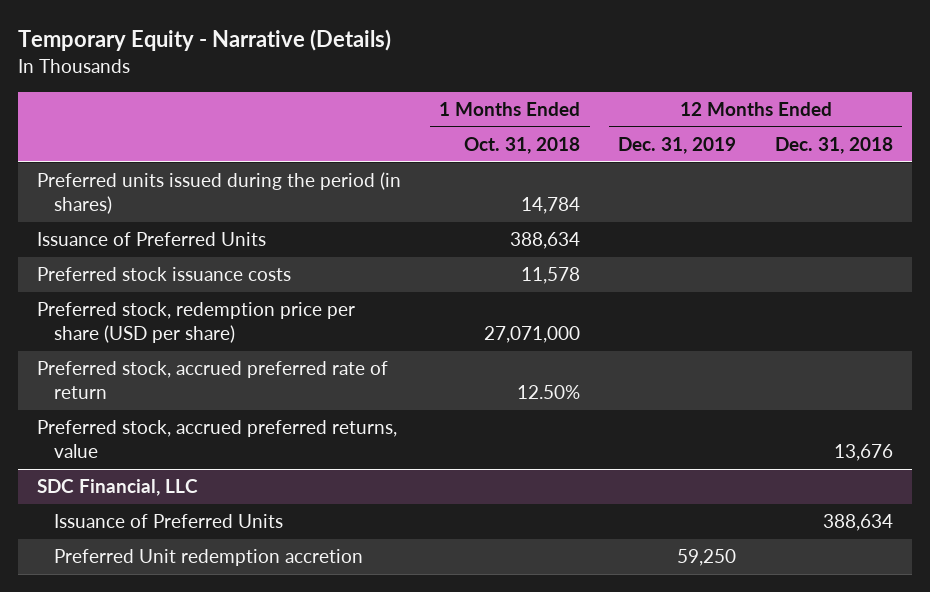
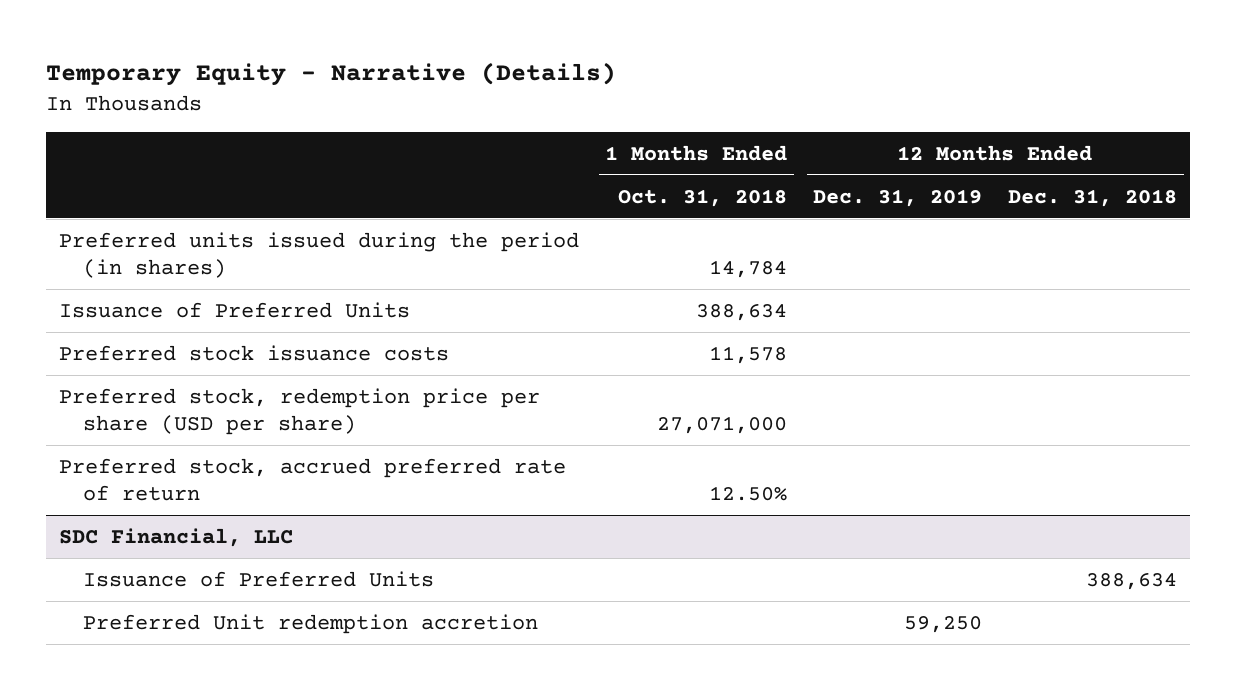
[36,420,397,458] Preferred stock, accrued preferred returns, value -> none

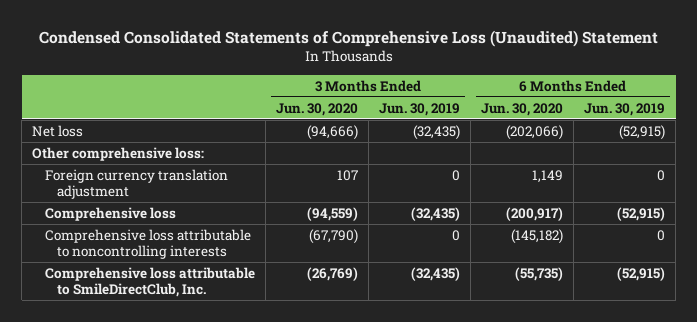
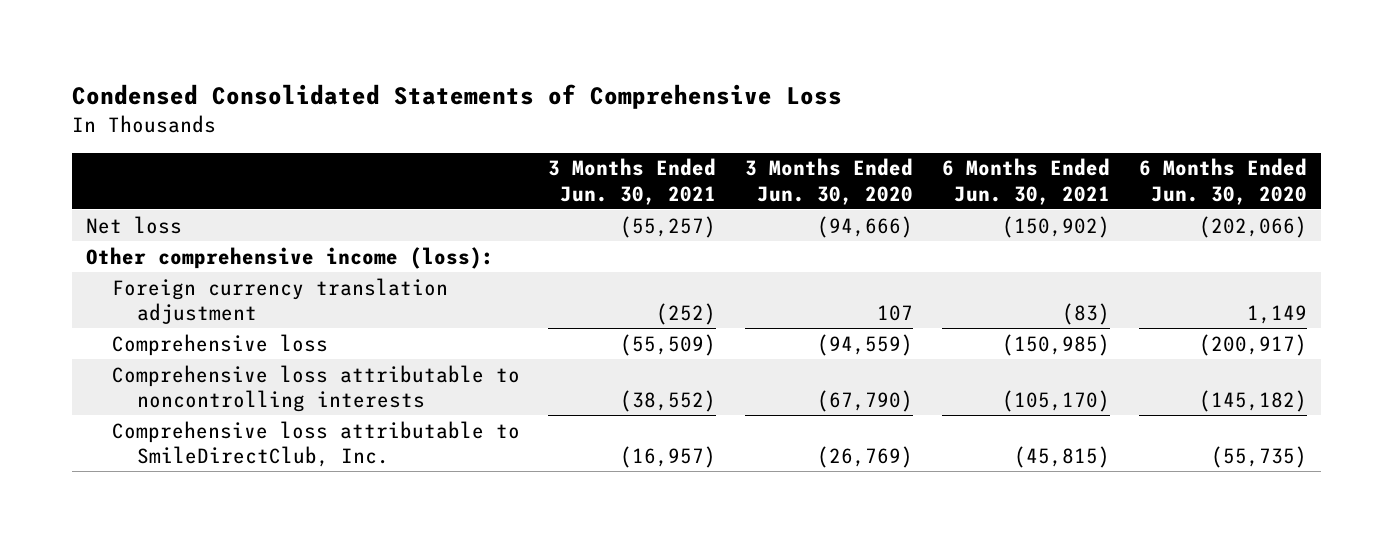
[38,29,658,47] Condensed Consolidated Statements of Comprehensive Loss (Unaudited) Statement -> [71,84,842,110] Condensed Consolidated Statements of Comprehensive Loss
[378,102,460,116] Jun. 30, 2019 -> none
[584,102,666,116] Jun. 30, 2019 -> none
none -> [548,158,717,205] 3 Months Ended Jun. 30, 2021
none -> [941,158,1110,205] 6 Months Ended Jun. 30, 2021
[32,146,205,161] Other comprehensive loss: -> [86,246,495,269] Other comprehensive income (loss):

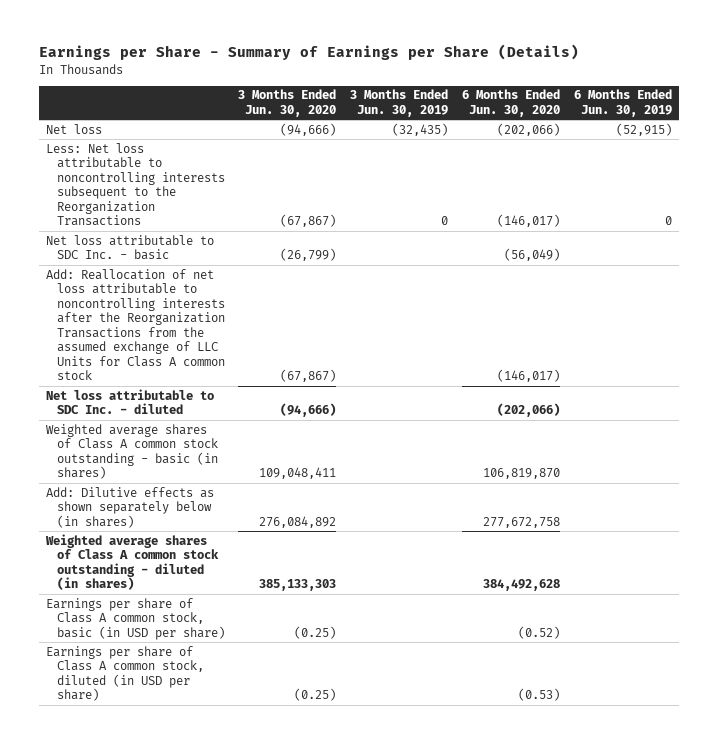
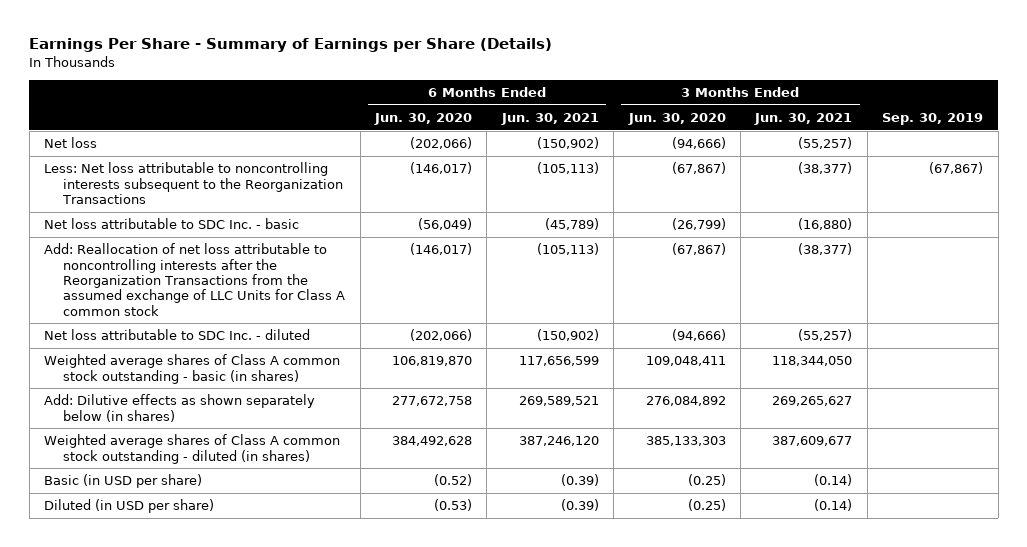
[38,44,579,61] Earnings per Share - Summary of Earnings per Share (Details) -> [29,38,553,53] Earnings Per Share - Summary of Earnings per Share (Details)
[350,89,449,117] 3 Months Ended Jun. 30, 2019 -> none
[573,89,672,117] 6 Months Ended Jun. 30, 2019 -> none
none -> [500,112,599,125] Jun. 30, 2021
none -> [754,112,853,125] Jun. 30, 2021
none -> [882,112,984,125] Sep. 30, 2019
[45,597,225,640] Earnings per share of Class A common stock, basic (in USD per share) -> [43,474,202,489] Basic (in USD per share)
[45,645,204,702] Earnings per share of Class A common stock, diluted (in USD per share) -> [43,499,214,514] Diluted (in USD per share)

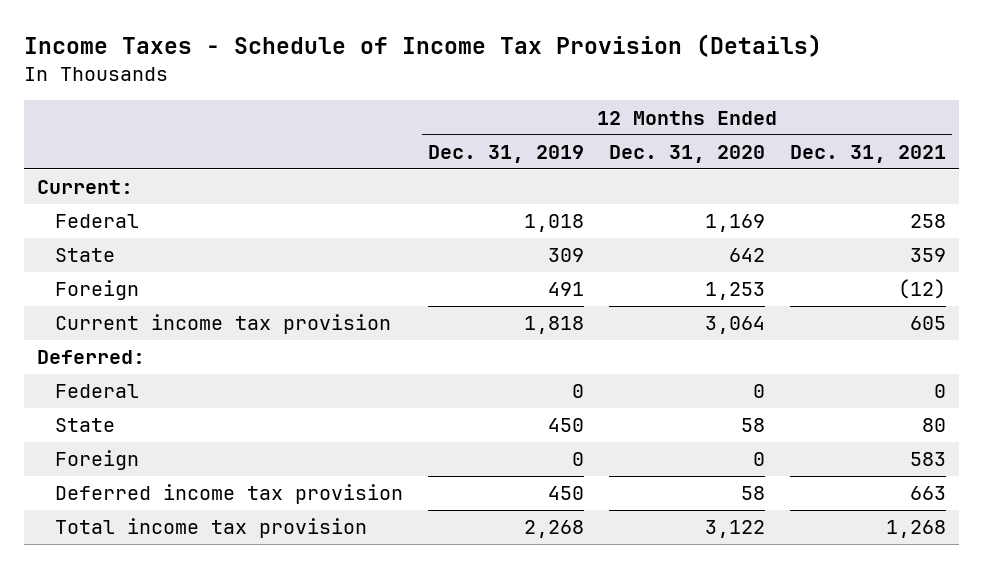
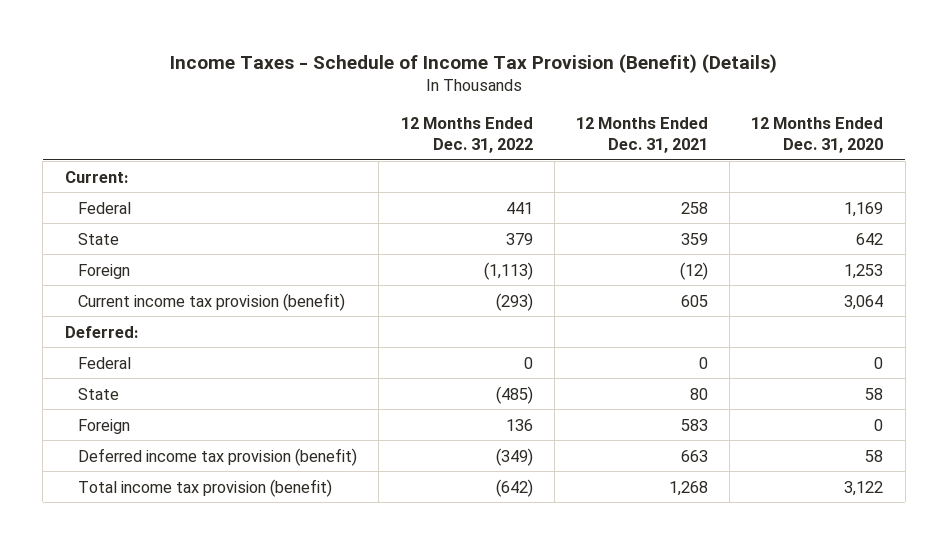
[24,34,823,58] Income Taxes - Schedule of Income Tax Provision (Details) -> [170,53,778,73] Income Taxes - Schedule of Income Tax Provision (Benefit) (Details)
[427,144,584,163] Dec. 31, 2019 -> none
none -> [400,116,533,153] 12 Months Ended Dec. 31, 2022
[54,314,391,335] Current income tax provision -> [78,292,346,311] Current income tax provision (benefit)
[54,484,403,505] Deferred income tax provision -> [78,447,358,466] Deferred income tax provision (benefit)
[54,518,367,539] Total income tax provision -> [78,478,333,497] Total income tax provision (benefit)

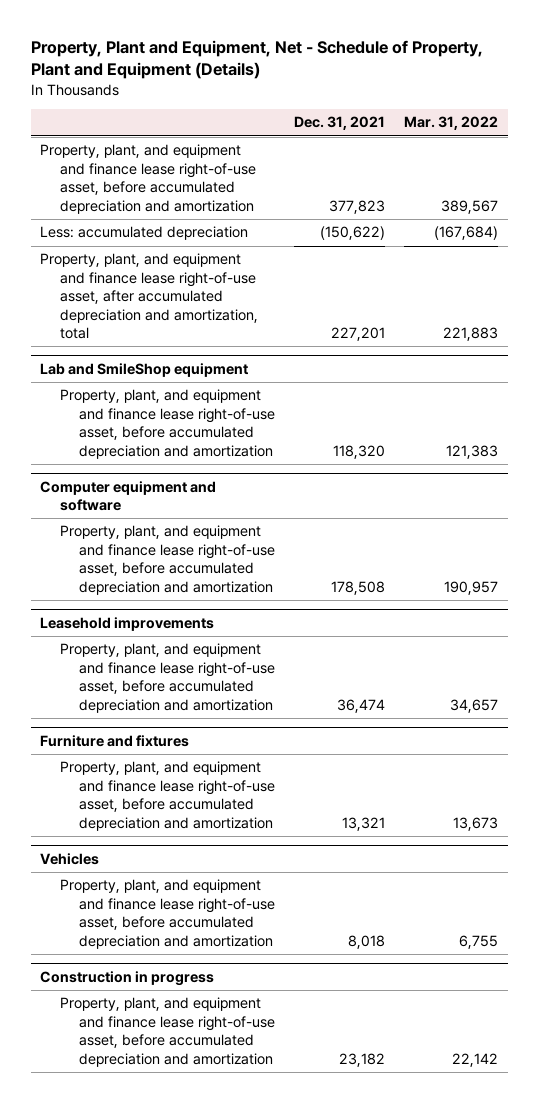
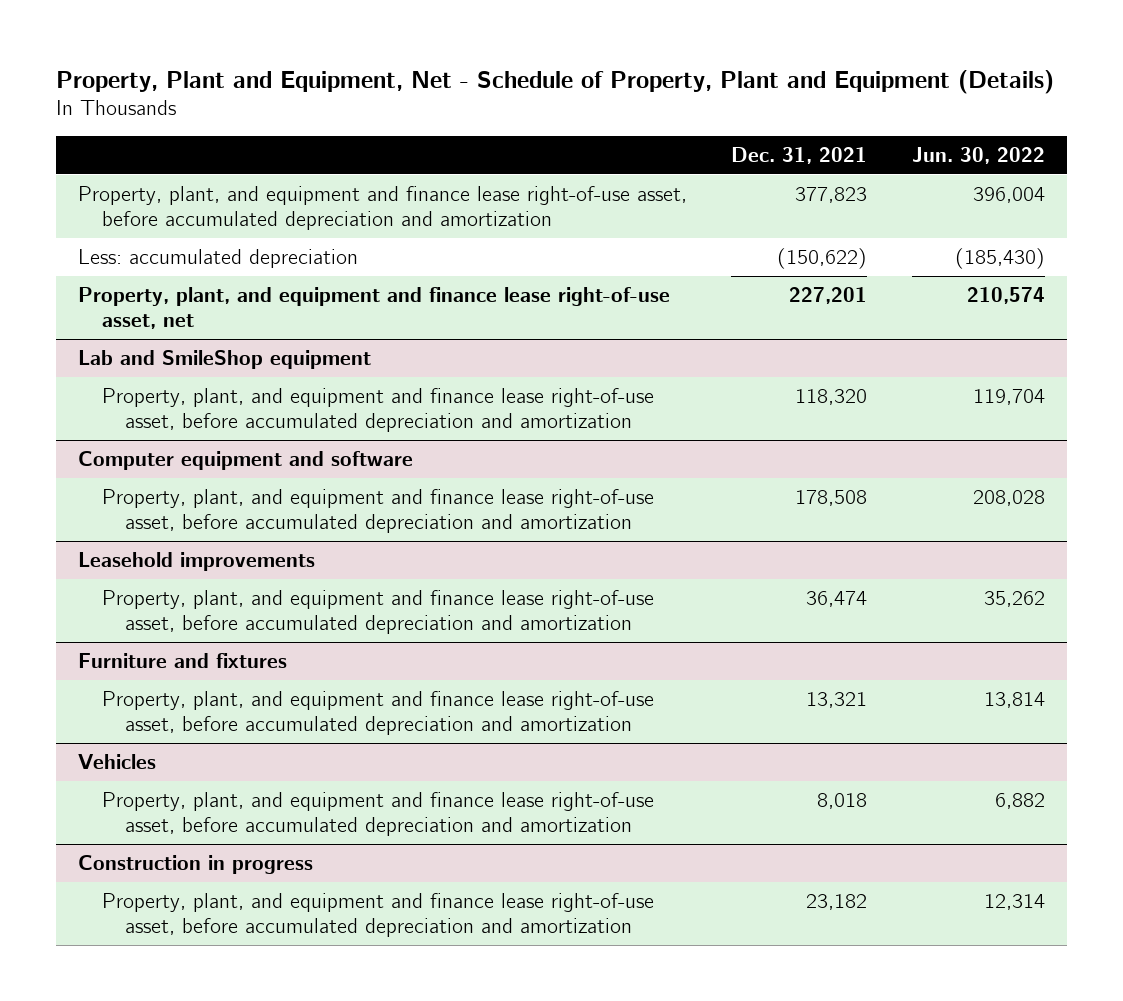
[404,116,499,131] Mar. 31, 2022 -> none
none -> [911,146,1045,164] Jun. 30, 2022
[40,253,258,340] Property, plant, and equipment and finance lease right-of-use asset, after accumulated depreciation and amortization, total -> [78,287,671,329] Property, plant, and equipment and finance lease right-of-use asset, net

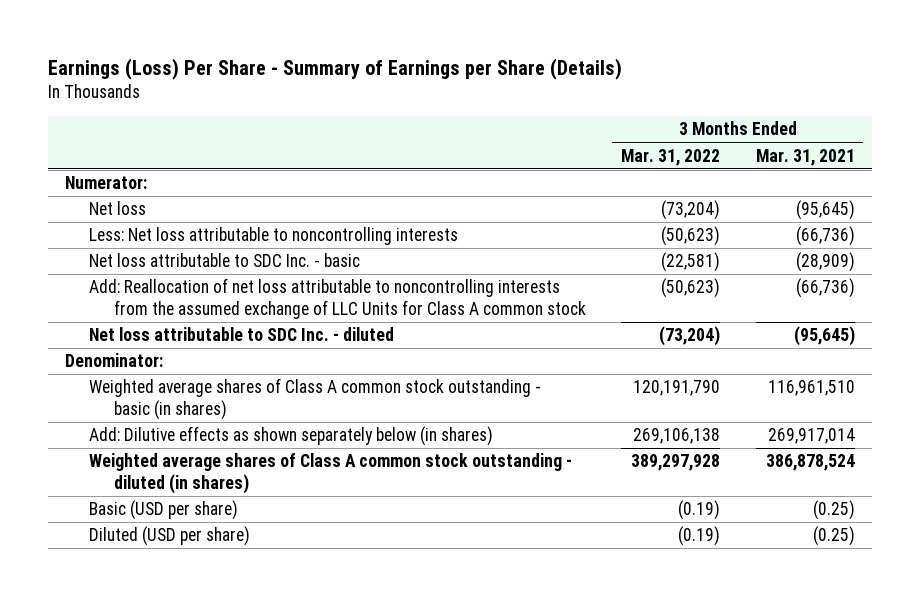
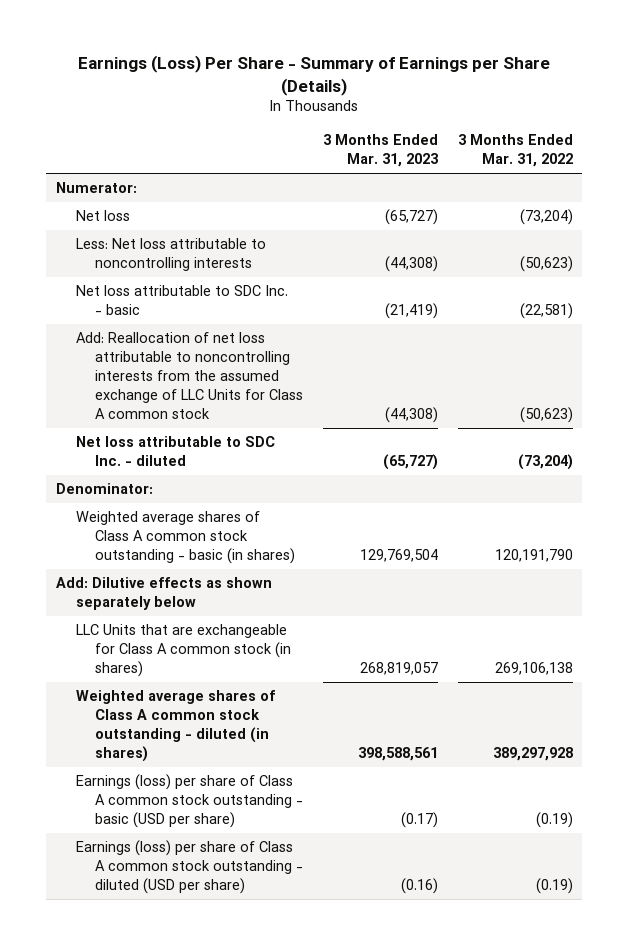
[755,148,855,166] Mar. 31, 2021 -> none
none -> [322,134,438,168] 3 Months Ended Mar. 31, 2023
none -> [55,577,272,611] Add: Dilutive effects as shown separately below
[89,426,494,447] Add: Dilutive effects as shown separately below (in shares) -> [75,624,292,678] LLC Units that are exchangeable for Class A common stock (in shares)
[89,500,239,521] Basic (USD per share) -> [75,774,304,829] Earnings (loss) per share of Class A common stock outstanding - basic (USD per share)
[89,526,251,547] Diluted (USD per share) -> [75,840,304,895] Earnings (loss) per share of Class A common stock outstanding - diluted (USD per share)

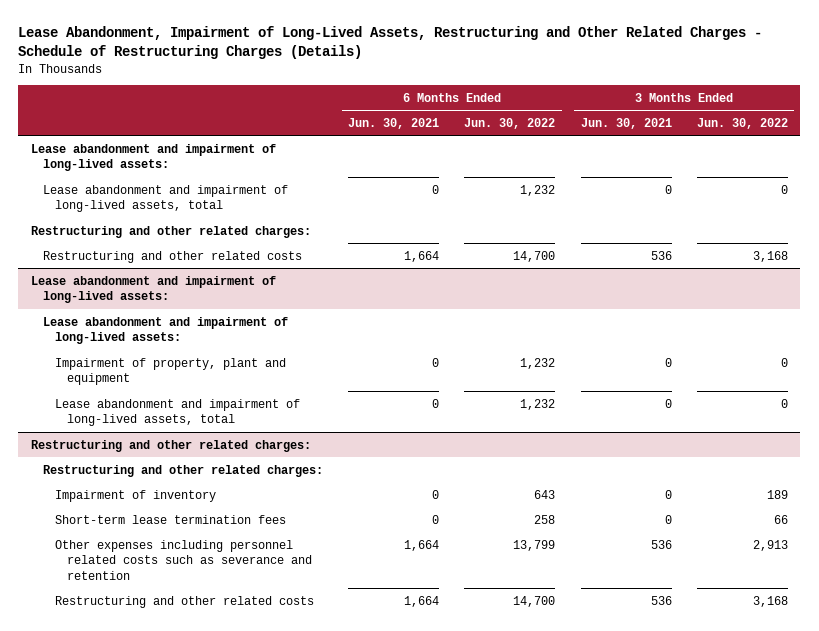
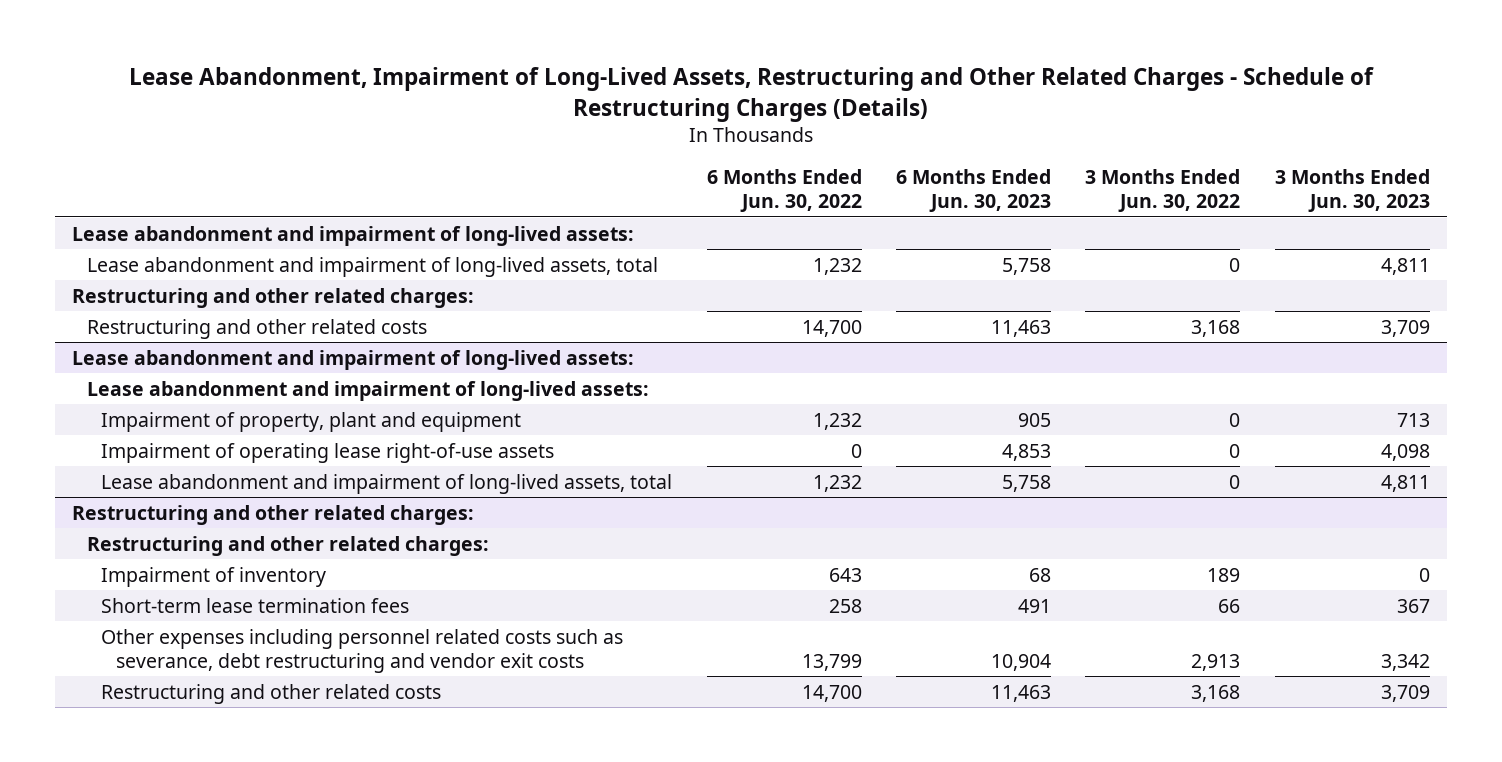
[348,117,440,129] Jun. 30, 2021 -> none
[580,117,672,129] Jun. 30, 2021 -> none
none -> [895,169,1051,213] 6 Months Ended Jun. 30, 2023
none -> [1274,169,1430,213] 3 Months Ended Jun. 30, 2023
none -> [101,442,555,463] Impairment of operating lease right-of-use assets
[54,539,312,580] Other expenses including personnel related costs such as severance and retention -> [101,628,624,673] Other expenses including personnel related costs such as severance, debt restructuring and vendor exit costs

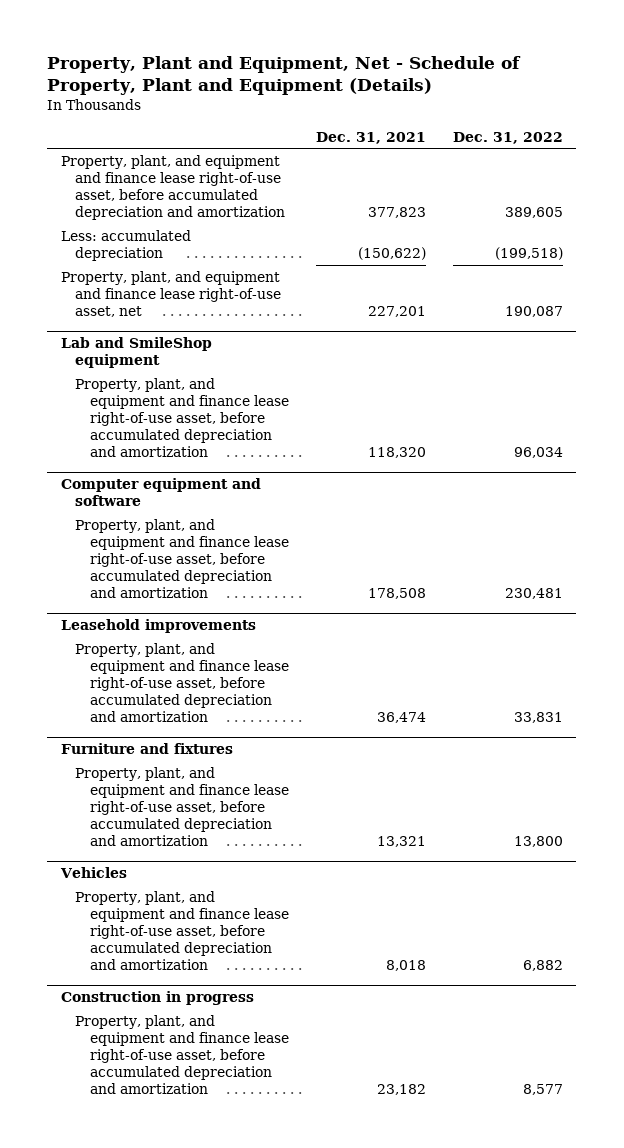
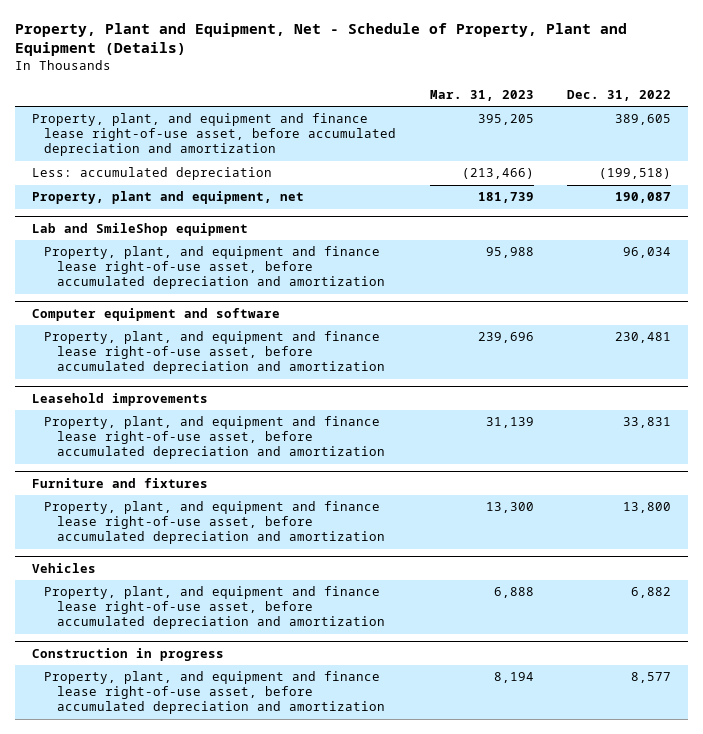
[315,131,426,144] Dec. 31, 2021 -> none
none -> [429,89,534,101] Mar. 31, 2023
[60,270,282,317] Property, plant, and equipment and finance lease right-of-use asset, net -> [31,191,304,205] Property, plant and equipment, net

